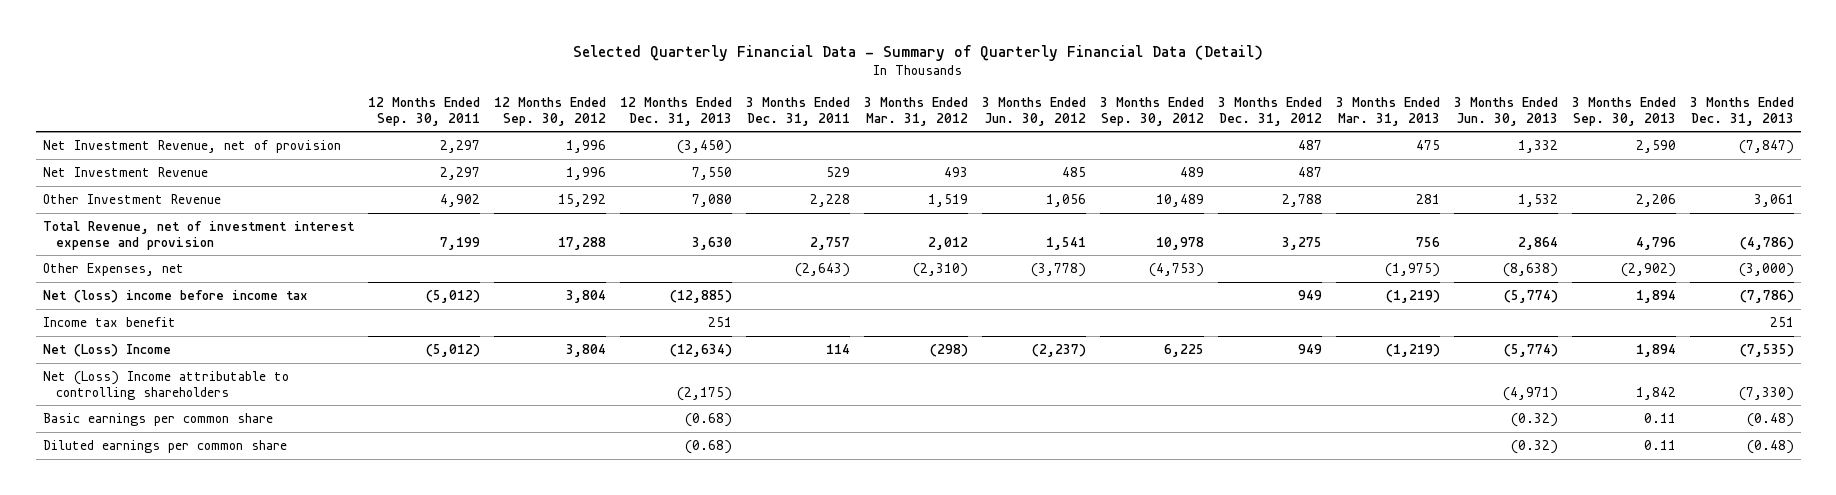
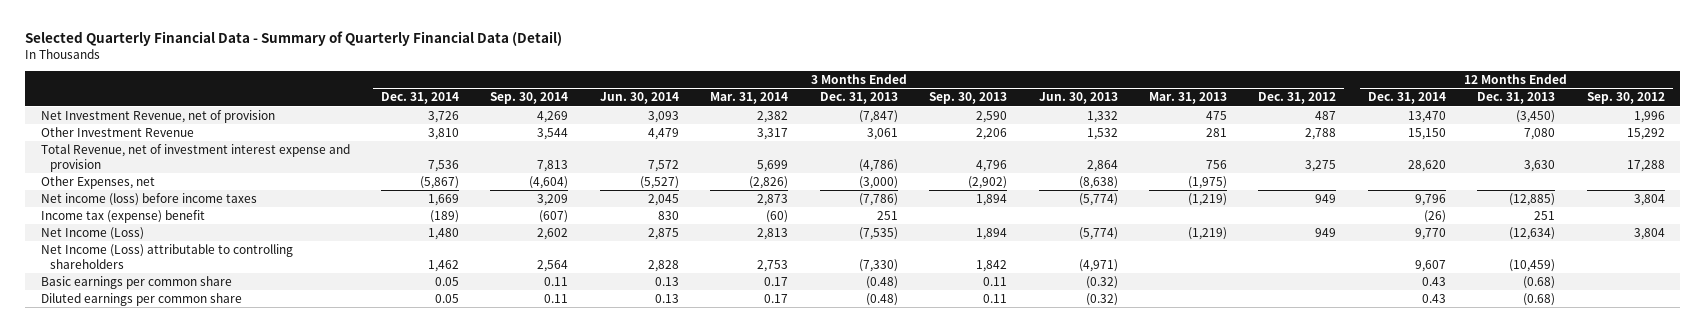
[367,96,480,126] 12 Months Ended Sep. 30, 2011 -> none
[745,96,850,126] 3 Months Ended Dec. 31, 2011 -> none
[863,96,968,126] 3 Months Ended Mar. 31, 2012 -> none
[981,96,1086,126] 3 Months Ended Jun. 30, 2012 -> none
[1099,96,1204,126] 3 Months Ended Sep. 30, 2012 -> none
none -> [380,92,459,105] Dec. 31, 2014
none -> [490,92,569,105] Sep. 30, 2014
none -> [599,92,679,105] Jun. 30, 2014
none -> [710,92,789,105] Mar. 31, 2014
none -> [1367,92,1446,105] Dec. 31, 2014
[42,166,208,177] Net Investment Revenue -> none
[42,289,308,303] Net (loss) income before income tax -> [40,193,257,207] Net income (loss) before income taxes
[42,316,176,327] Income tax benefit -> [40,210,205,224] Income tax (expense) benefit
[42,343,171,357] Net (Loss) Income -> [40,227,144,241] Net Income (Loss)
[42,370,289,400] Net (Loss) Income attributable to controlling shareholders -> [40,244,293,269] Net Income (Loss) attributable to controlling shareholders
[676,386,732,401] (2,175) -> [1509,258,1556,272] (10,459)

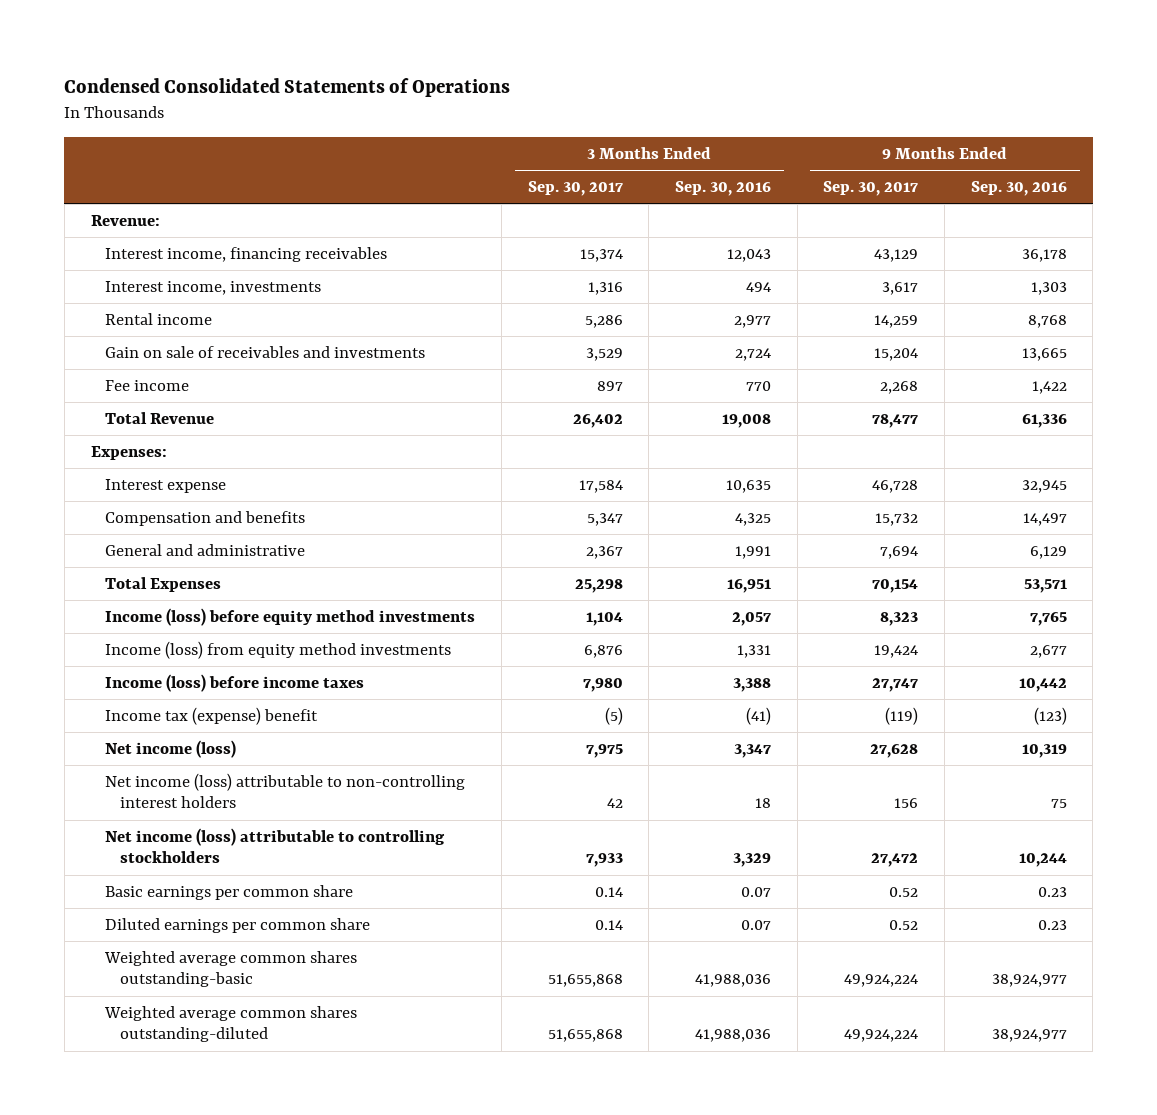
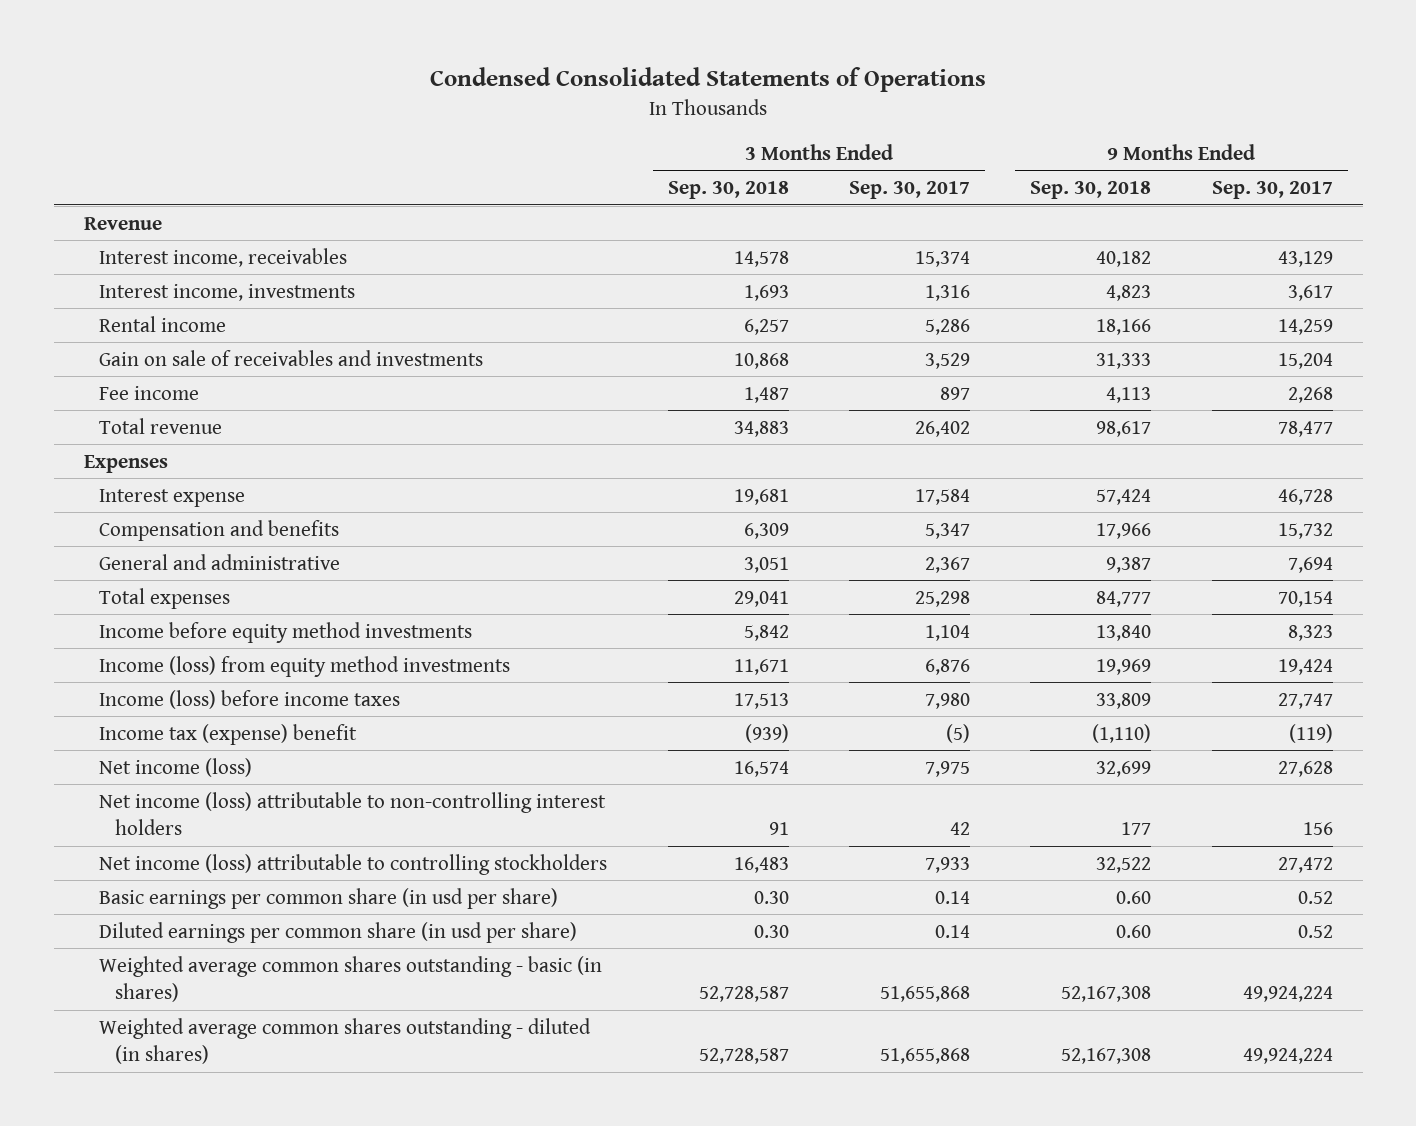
[675,180,772,196] Sep. 30, 2016 -> none
[970,180,1067,196] Sep. 30, 2016 -> none
none -> [667,181,789,200] Sep. 30, 2018
none -> [1030,181,1152,200] Sep. 30, 2018
[90,214,160,226] Revenue: -> [83,216,162,230] Revenue
[105,246,388,262] Interest income, financing receivables -> [99,247,348,267] Interest income, receivables
[105,411,215,424] Total Revenue -> [99,417,223,434] Total revenue
[90,445,167,460] Expenses: -> [83,454,168,473] Expenses
[105,576,222,592] Total Expenses -> [99,587,231,609] Total expenses
[105,607,476,626] Income (loss) before equity method investments -> [99,621,473,643] Income before equity method investments
[105,884,354,900] Basic earnings per common share -> [99,887,559,909] Basic earnings per common share (in usd per share)
[105,917,371,933] Diluted earnings per common share -> [99,921,578,943] Diluted earnings per common share (in usd per share)
[104,950,358,988] Weighted average common shares outstanding-basic -> [99,955,603,1003] Weighted average common shares outstanding - basic (in shares)
[104,1005,358,1043] Weighted average common shares outstanding-diluted -> [99,1017,592,1065] Weighted average common shares outstanding - diluted (in shares)

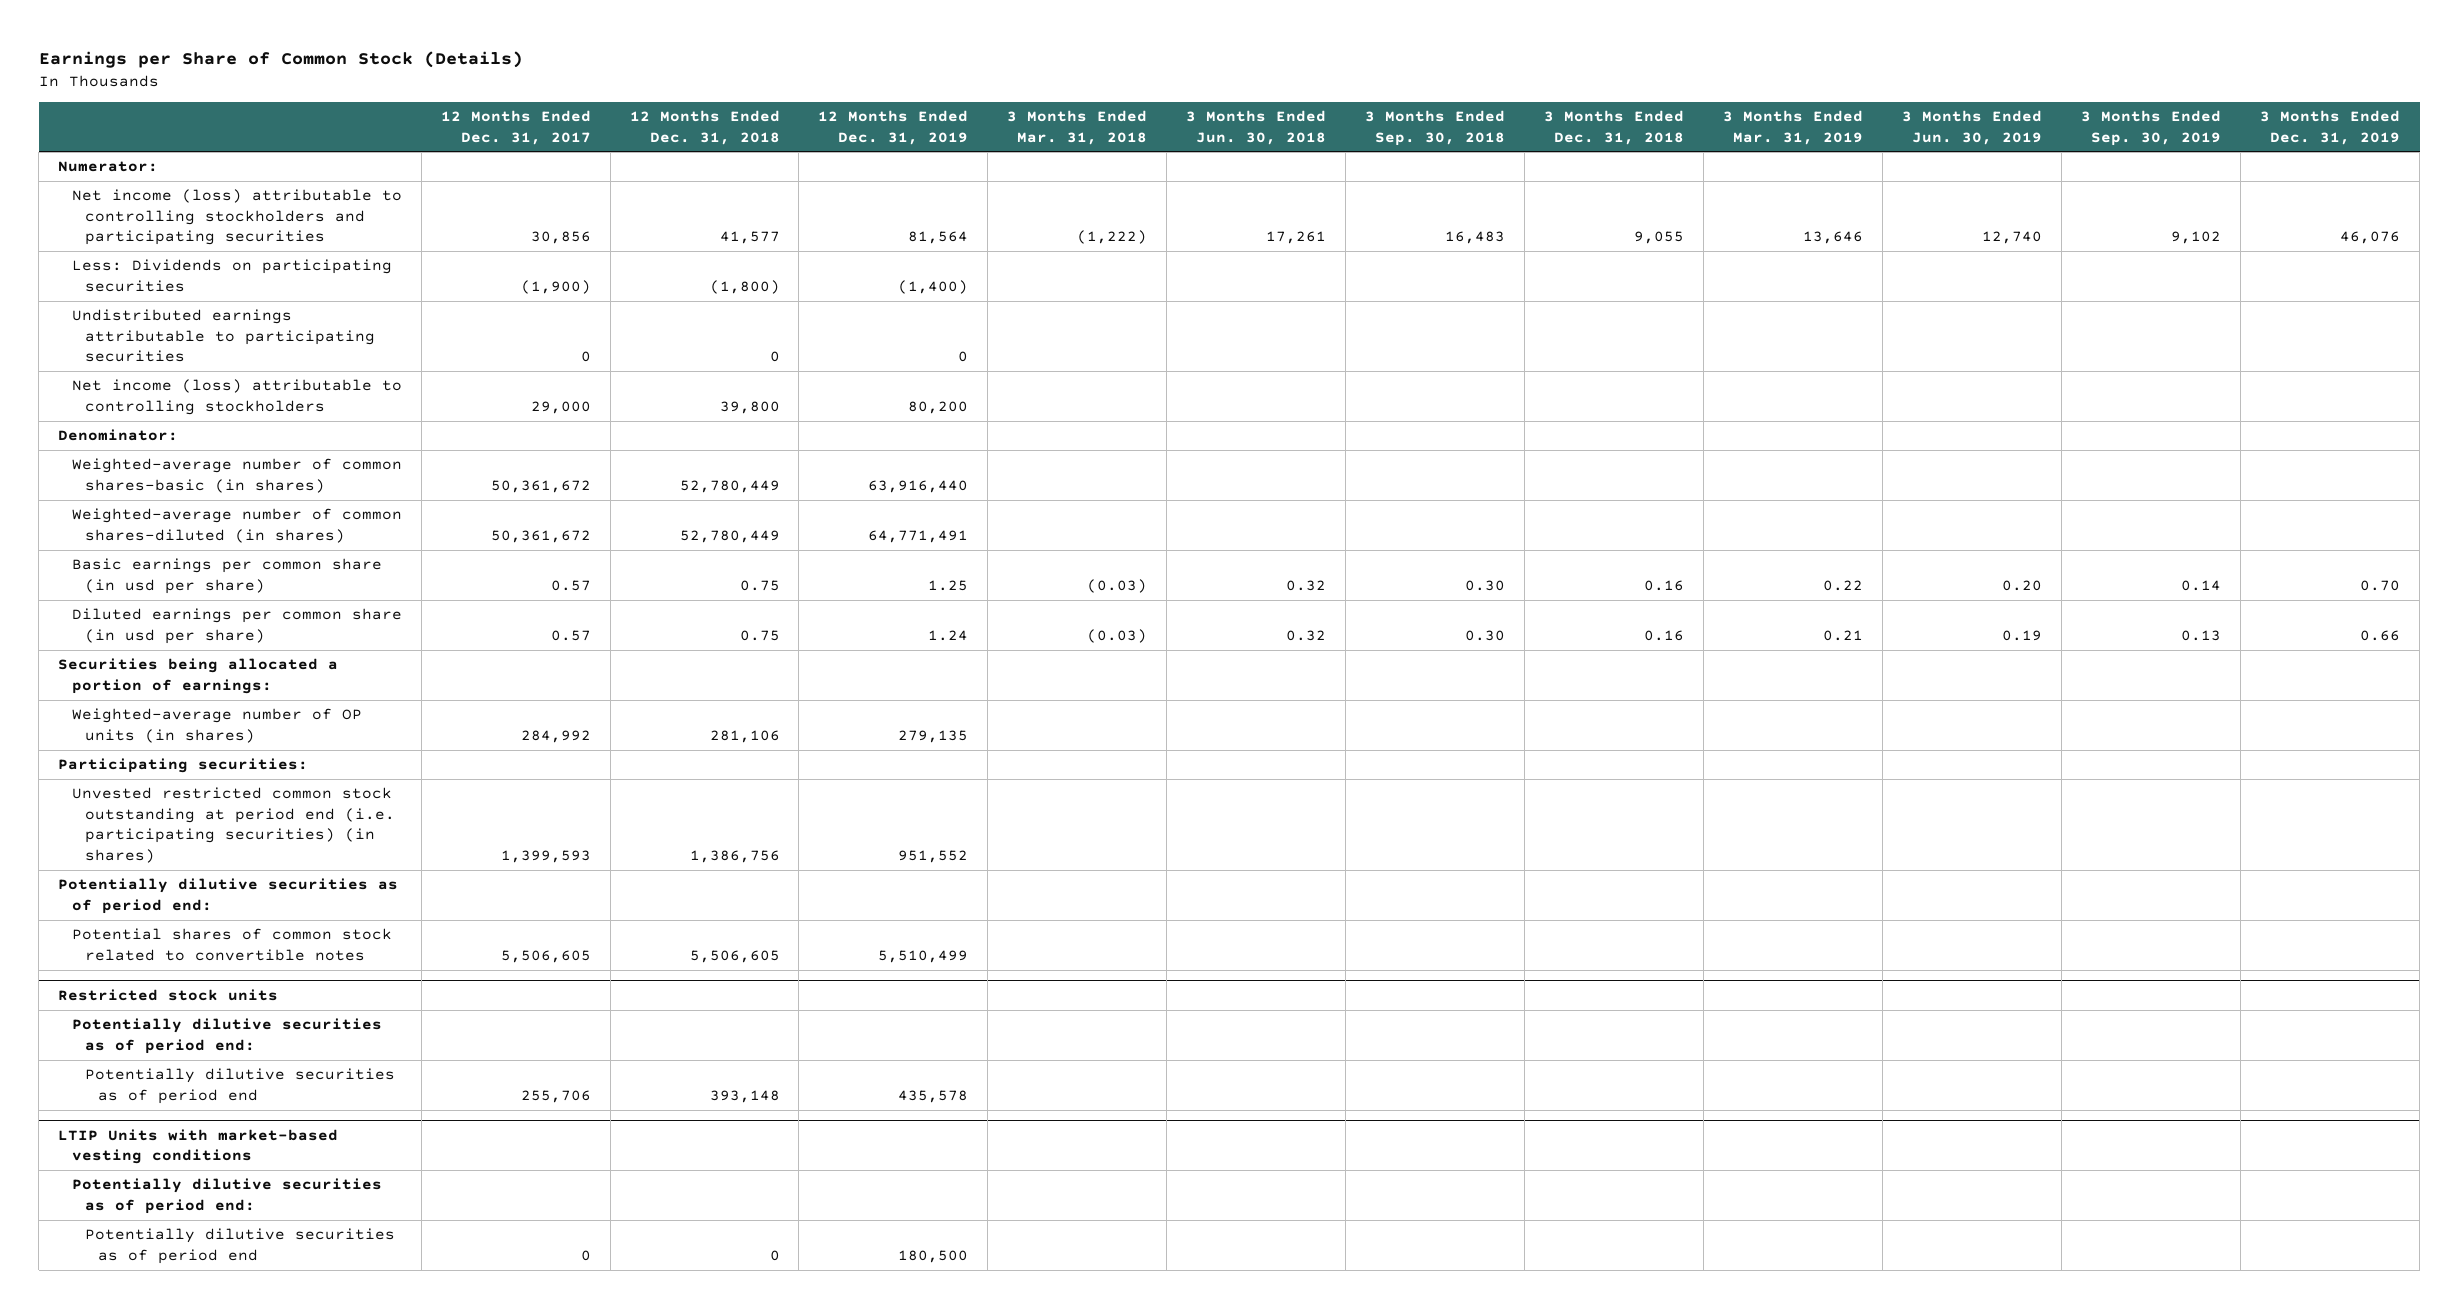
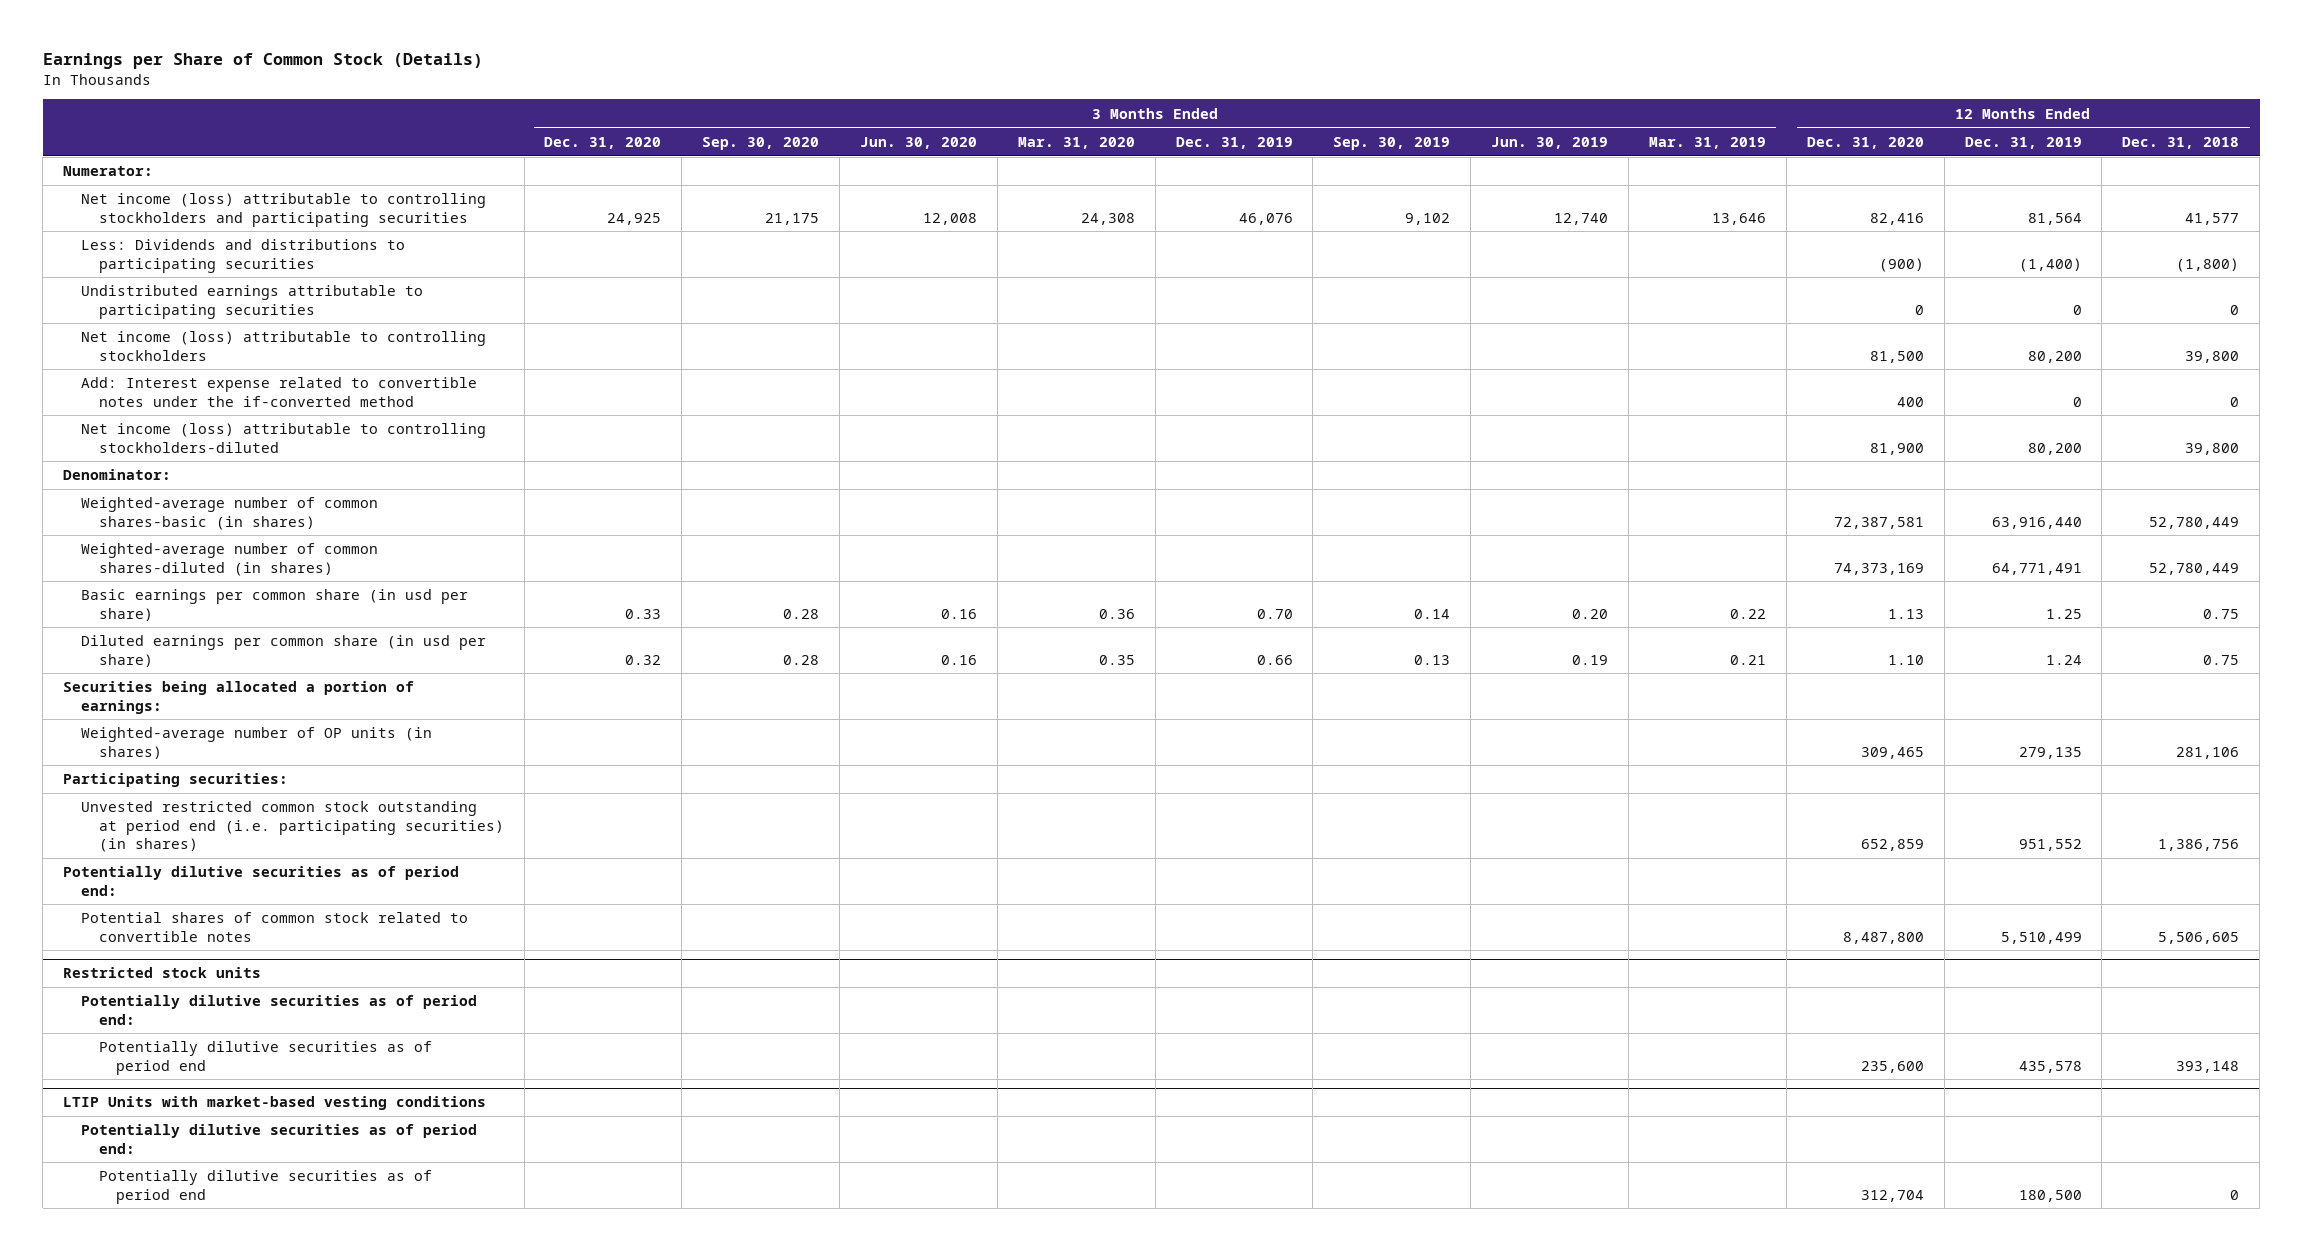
[440,110,591,145] 12 Months Ended Dec. 31, 2017 -> none
[1007,110,1148,145] 3 Months Ended Mar. 31, 2018 -> none
[1186,110,1327,145] 3 Months Ended Jun. 30, 2018 -> none
[1365,110,1506,146] 3 Months Ended Sep. 30, 2018 -> none
[1544,110,1685,145] 3 Months Ended Dec. 31, 2018 -> none
none -> [544,136,662,149] Dec. 31, 2020
none -> [702,136,820,150] Sep. 30, 2020
none -> [860,136,978,149] Jun. 30, 2020
none -> [1017,136,1135,149] Mar. 31, 2020
none -> [1806,136,1924,149] Dec. 31, 2020
[71,259,392,292] Less: Dividends on participating securities -> [80,239,405,273] Less: Dividends and distributions to participating securities
none -> [80,377,477,407] Add: Interest expense related to convertible notes under the if-converted method
none -> [80,423,486,453] Net income (loss) attributable to controlling stockholders-diluted

